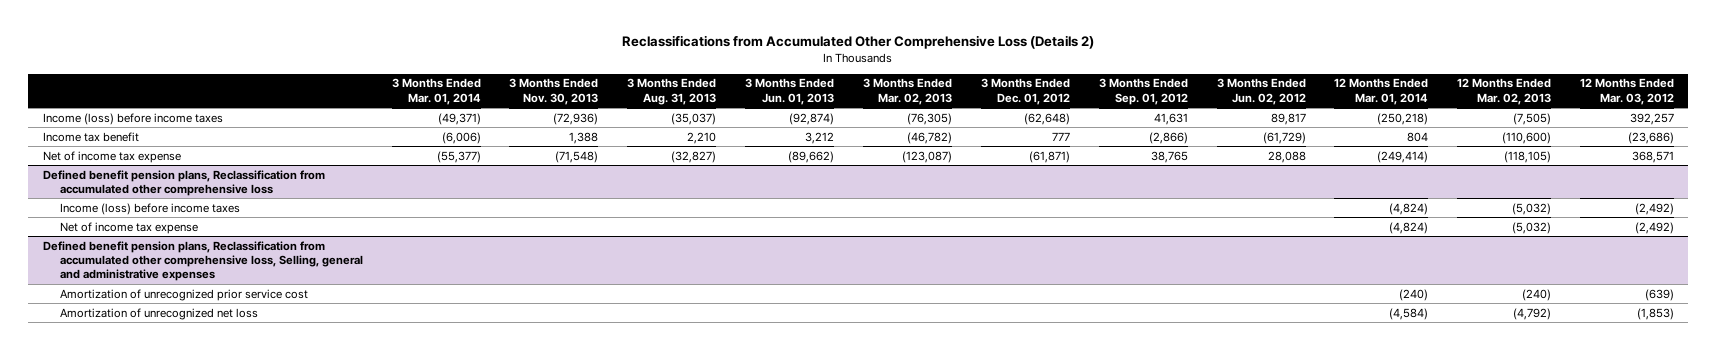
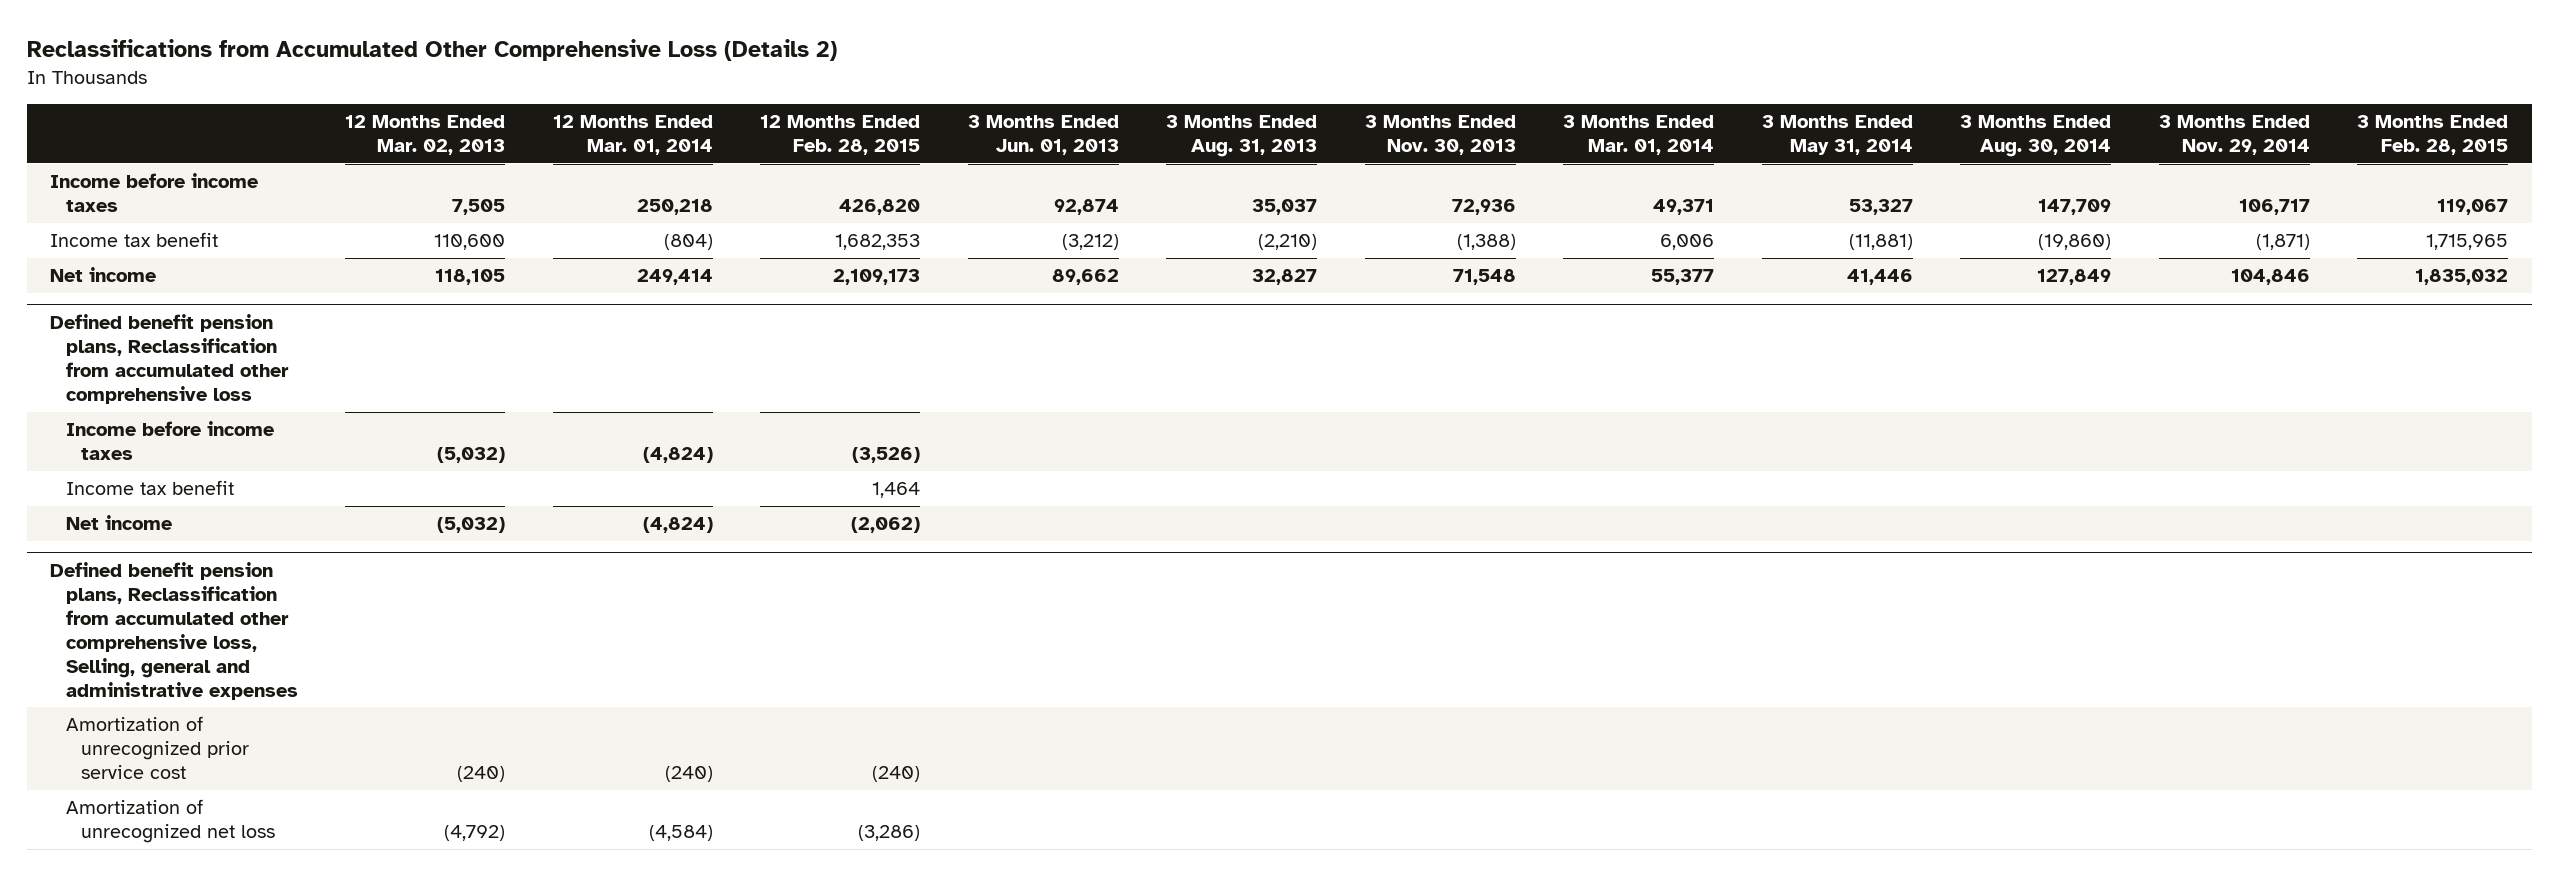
[863,78,953,105] 3 Months Ended Mar. 02, 2013 -> none
[980,78,1070,105] 3 Months Ended Dec. 01, 2012 -> none
[1098,78,1188,105] 3 Months Ended Sep. 01, 2012 -> none
[1216,78,1306,105] 3 Months Ended Jun. 02, 2012 -> none
[1580,78,1675,105] 12 Months Ended Mar. 03, 2012 -> none
none -> [760,114,921,155] 12 Months Ended Feb. 28, 2015
none -> [1761,114,1913,155] 3 Months Ended May 31, 2014
none -> [1960,114,2112,157] 3 Months Ended Aug. 30, 2014
none -> [2158,114,2310,155] 3 Months Ended Nov. 29, 2014
none -> [2357,114,2509,155] 3 Months Ended Feb. 28, 2015
[42,112,223,125] Income (loss) before income taxes -> [50,173,259,213] Income before income taxes
[437,112,481,125] (49,371) -> [1653,199,1715,216] 49,371
[553,112,599,125] (72,936) -> [1451,199,1516,216] 72,936
[671,112,717,125] (35,037) -> [1252,199,1318,216] 35,037
[789,112,835,125] (92,874) -> [1053,199,1119,216] 92,874
[1377,112,1429,125] (250,218) -> [636,199,713,216] 250,218
[1513,112,1552,125] (7,505) -> [452,199,506,216] 7,505
[441,131,481,144] (6,006) -> [1660,234,1715,251] 6,006
[569,131,599,144] 1,388 -> [1456,234,1516,251] (1,388)
[687,131,717,144] 2,210 -> [1258,234,1318,251] (2,210)
[805,131,835,144] 3,212 -> [1061,234,1119,251] (3,212)
[1407,131,1429,142] 804 -> [663,234,713,251] (804)
[1502,131,1552,144] (110,600) -> [434,234,506,251] 110,600
[42,150,181,163] Net of income tax expense -> [50,267,157,283] Net income
[436,150,481,163] (55,377) -> [1651,269,1715,286] 55,377
[555,150,599,163] (71,548) -> [1452,269,1516,286] 71,548
[671,150,717,163] (32,827) -> [1252,269,1318,286] 32,827
[788,150,835,163] (89,662) -> [1051,269,1119,286] 89,662
[1377,150,1429,163] (249,414) -> [636,269,713,286] 249,414
[1504,150,1552,163] (118,105) -> [435,269,506,286] 118,105
[59,202,240,215] Income (loss) before income taxes -> [65,421,274,461] Income before income taxes
none -> [65,480,234,496] Income tax benefit
[59,221,198,234] Net of income tax expense -> [65,515,172,531] Net income

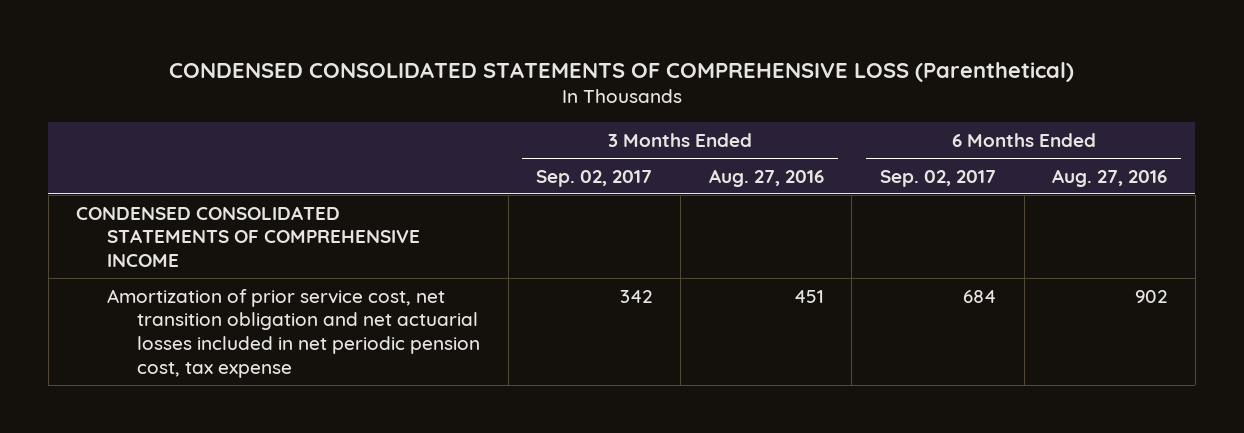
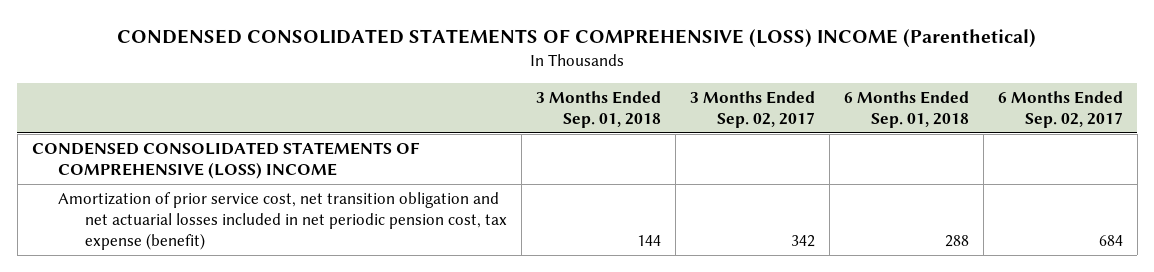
[168,61,1074,82] CONDENSED CONSOLIDATED STATEMENTS OF COMPREHENSIVE LOSS (Parenthetical) -> [117,29,1037,48] CONDENSED CONSOLIDATED STATEMENTS OF COMPREHENSIVE (LOSS) INCOME (Parenthetical)
[708,168,824,187] Aug. 27, 2016 -> none
[1052,168,1168,187] Aug. 27, 2016 -> none
none -> [535,91,661,129] 3 Months Ended Sep. 01, 2018
none -> [843,91,969,129] 6 Months Ended Sep. 01, 2018
[76,205,420,267] CONDENSED CONSOLIDATED STATEMENTS OF COMPREHENSIVE INCOME -> [31,141,420,179] CONDENSED CONSOLIDATED STATEMENTS OF COMPREHENSIVE (LOSS) INCOME
[106,288,481,378] Amortization of prior service cost, net transition obligation and net actuarial losses included in net periodic pension cost, tax expense -> [58,191,507,250] Amortization of prior service cost, net transition obligation and net actuarial losses included in net periodic pension cost, tax expense (benefit)

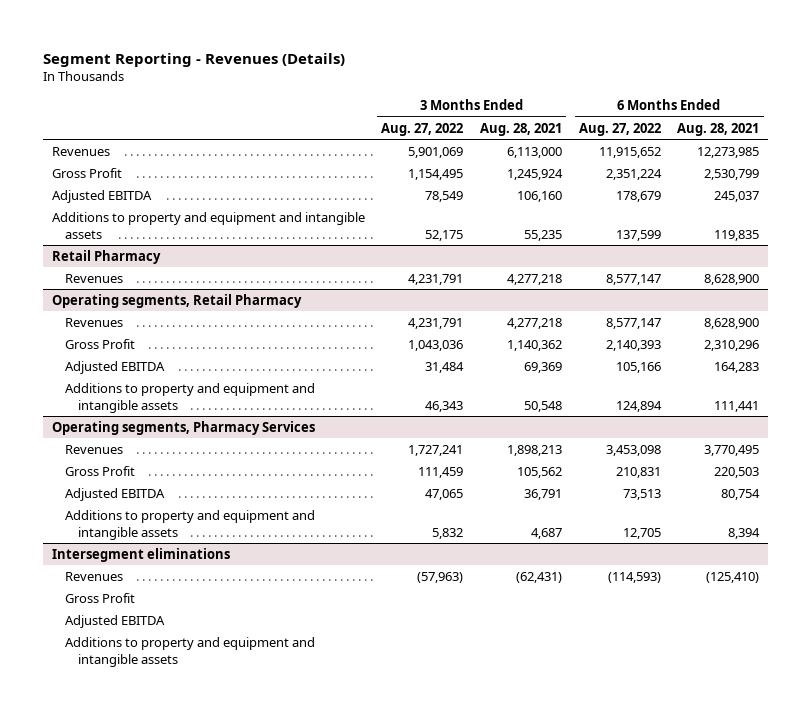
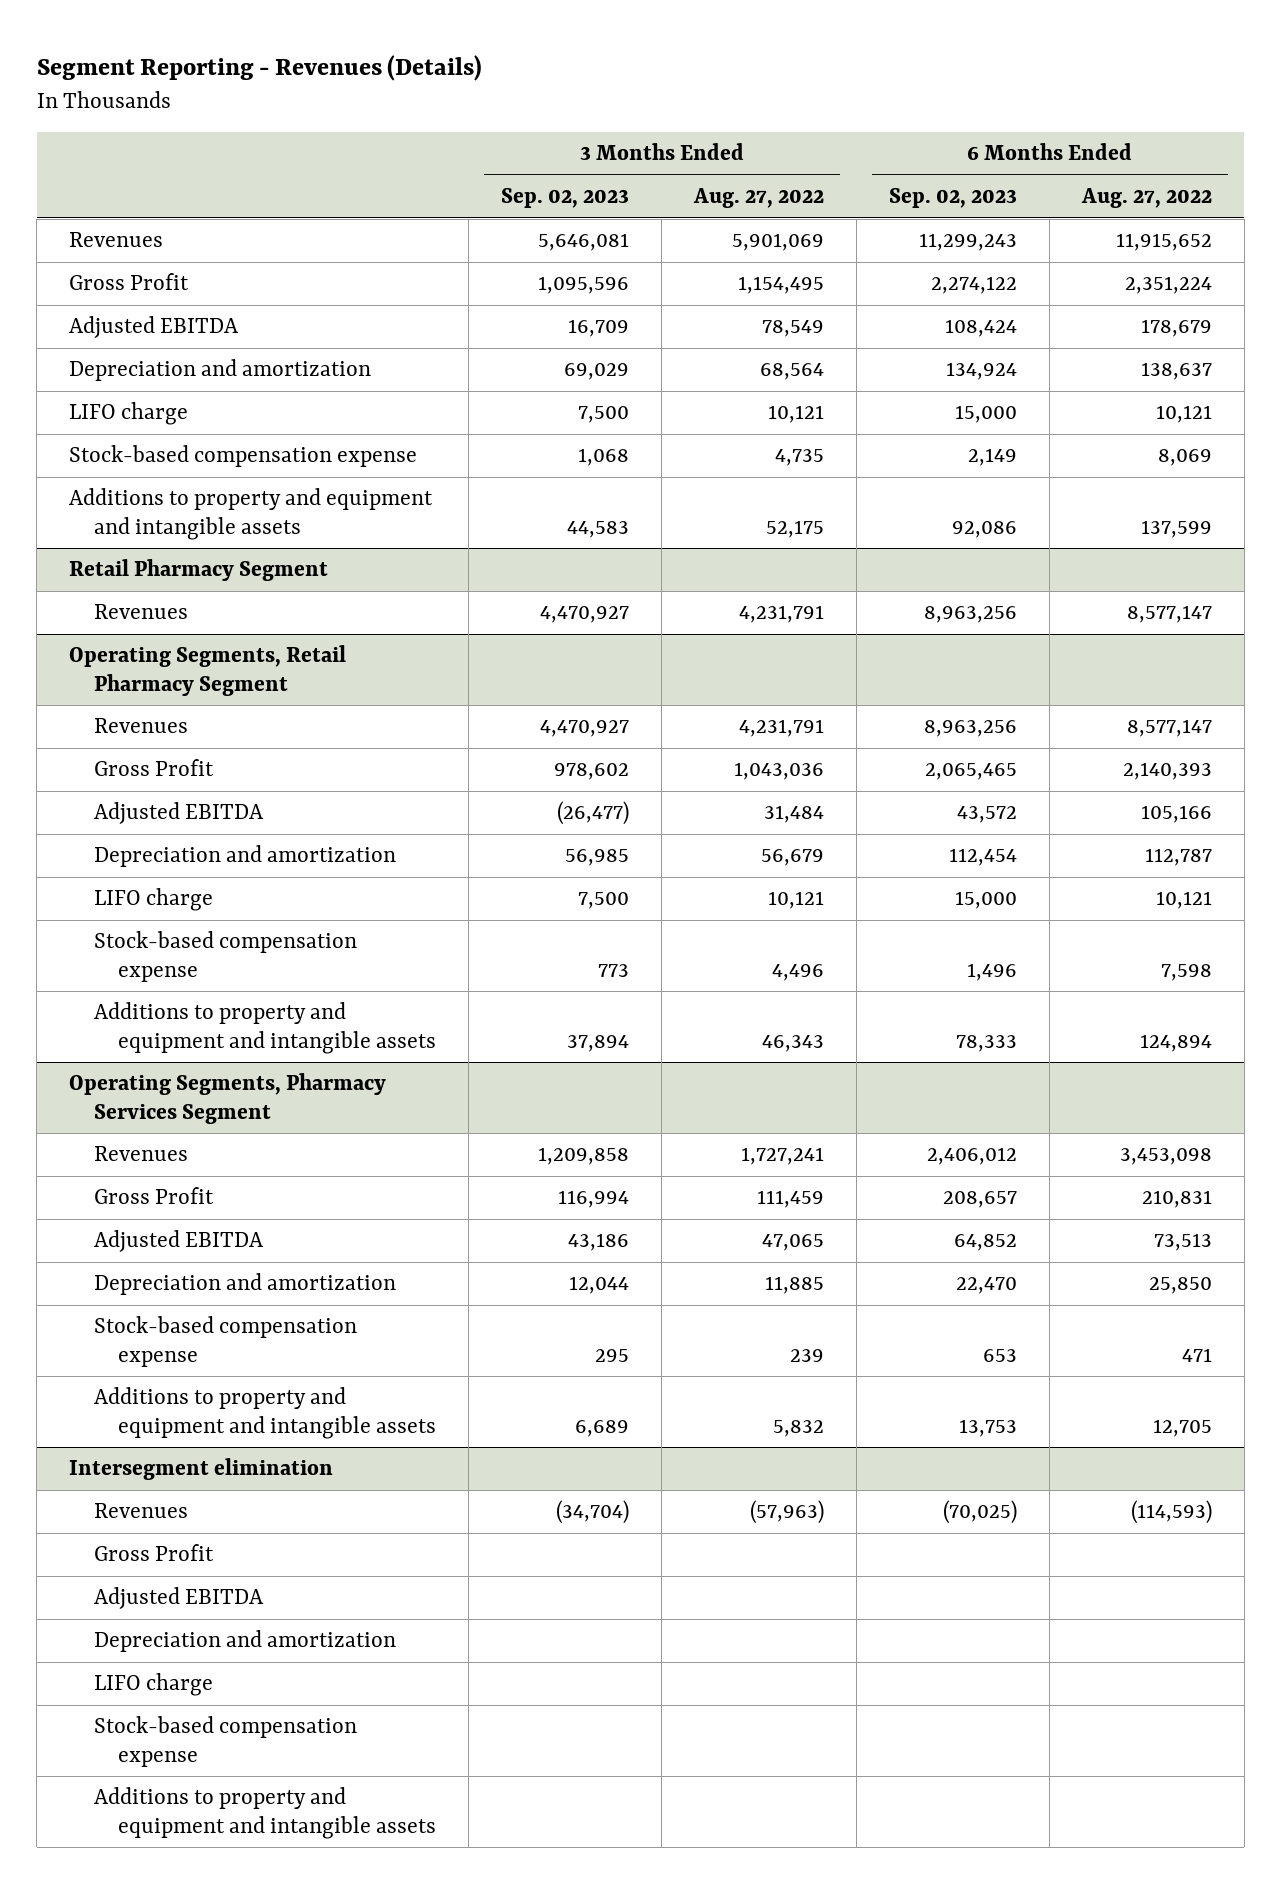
[479,122,562,136] Aug. 28, 2021 -> none
[677,122,760,136] Aug. 28, 2021 -> none
none -> [500,188,629,209] Sep. 02, 2023
none -> [888,188,1017,209] Sep. 02, 2023
none -> [69,359,372,382] Depreciation and amortization
none -> [69,402,189,426] LIFO charge
none -> [69,445,418,468] Stock-based compensation expense
[51,249,161,264] Retail Pharmacy -> [69,559,329,582] Retail Pharmacy Segment
[51,293,302,308] Operating segments, Retail Pharmacy -> [69,645,347,696] Operating Segments, Retail Pharmacy Segment
none -> [93,845,396,868] Depreciation and amortization
none -> [93,888,213,912] LIFO charge
none -> [93,931,357,982] Stock-based compensation expense
[51,420,315,435] Operating segments, Pharmacy Services -> [69,1073,387,1124] Operating Segments, Pharmacy Services Segment
none -> [93,1273,396,1296] Depreciation and amortization
none -> [93,1316,357,1367] Stock-based compensation expense
[51,547,230,562] Intersegment eliminations -> [69,1458,334,1481] Intersegment elimination
none -> [93,1630,396,1653] Depreciation and amortization
none -> [93,1673,213,1697] LIFO charge
none -> [93,1716,357,1767] Stock-based compensation expense

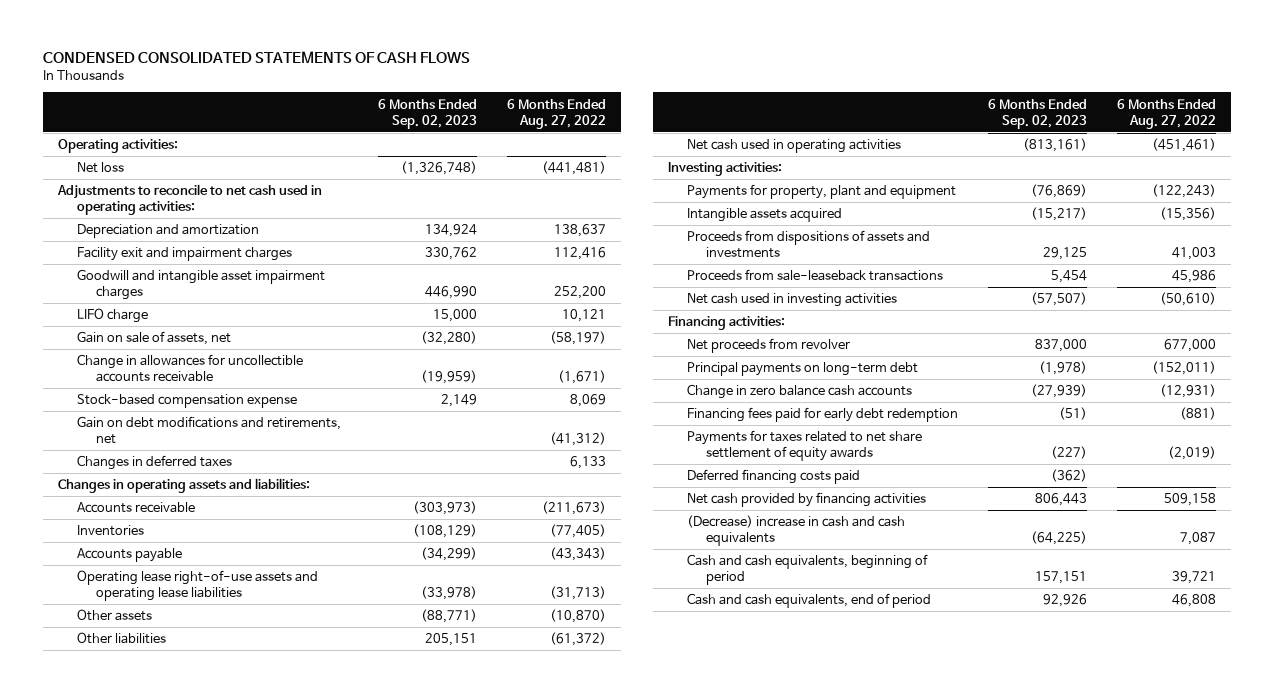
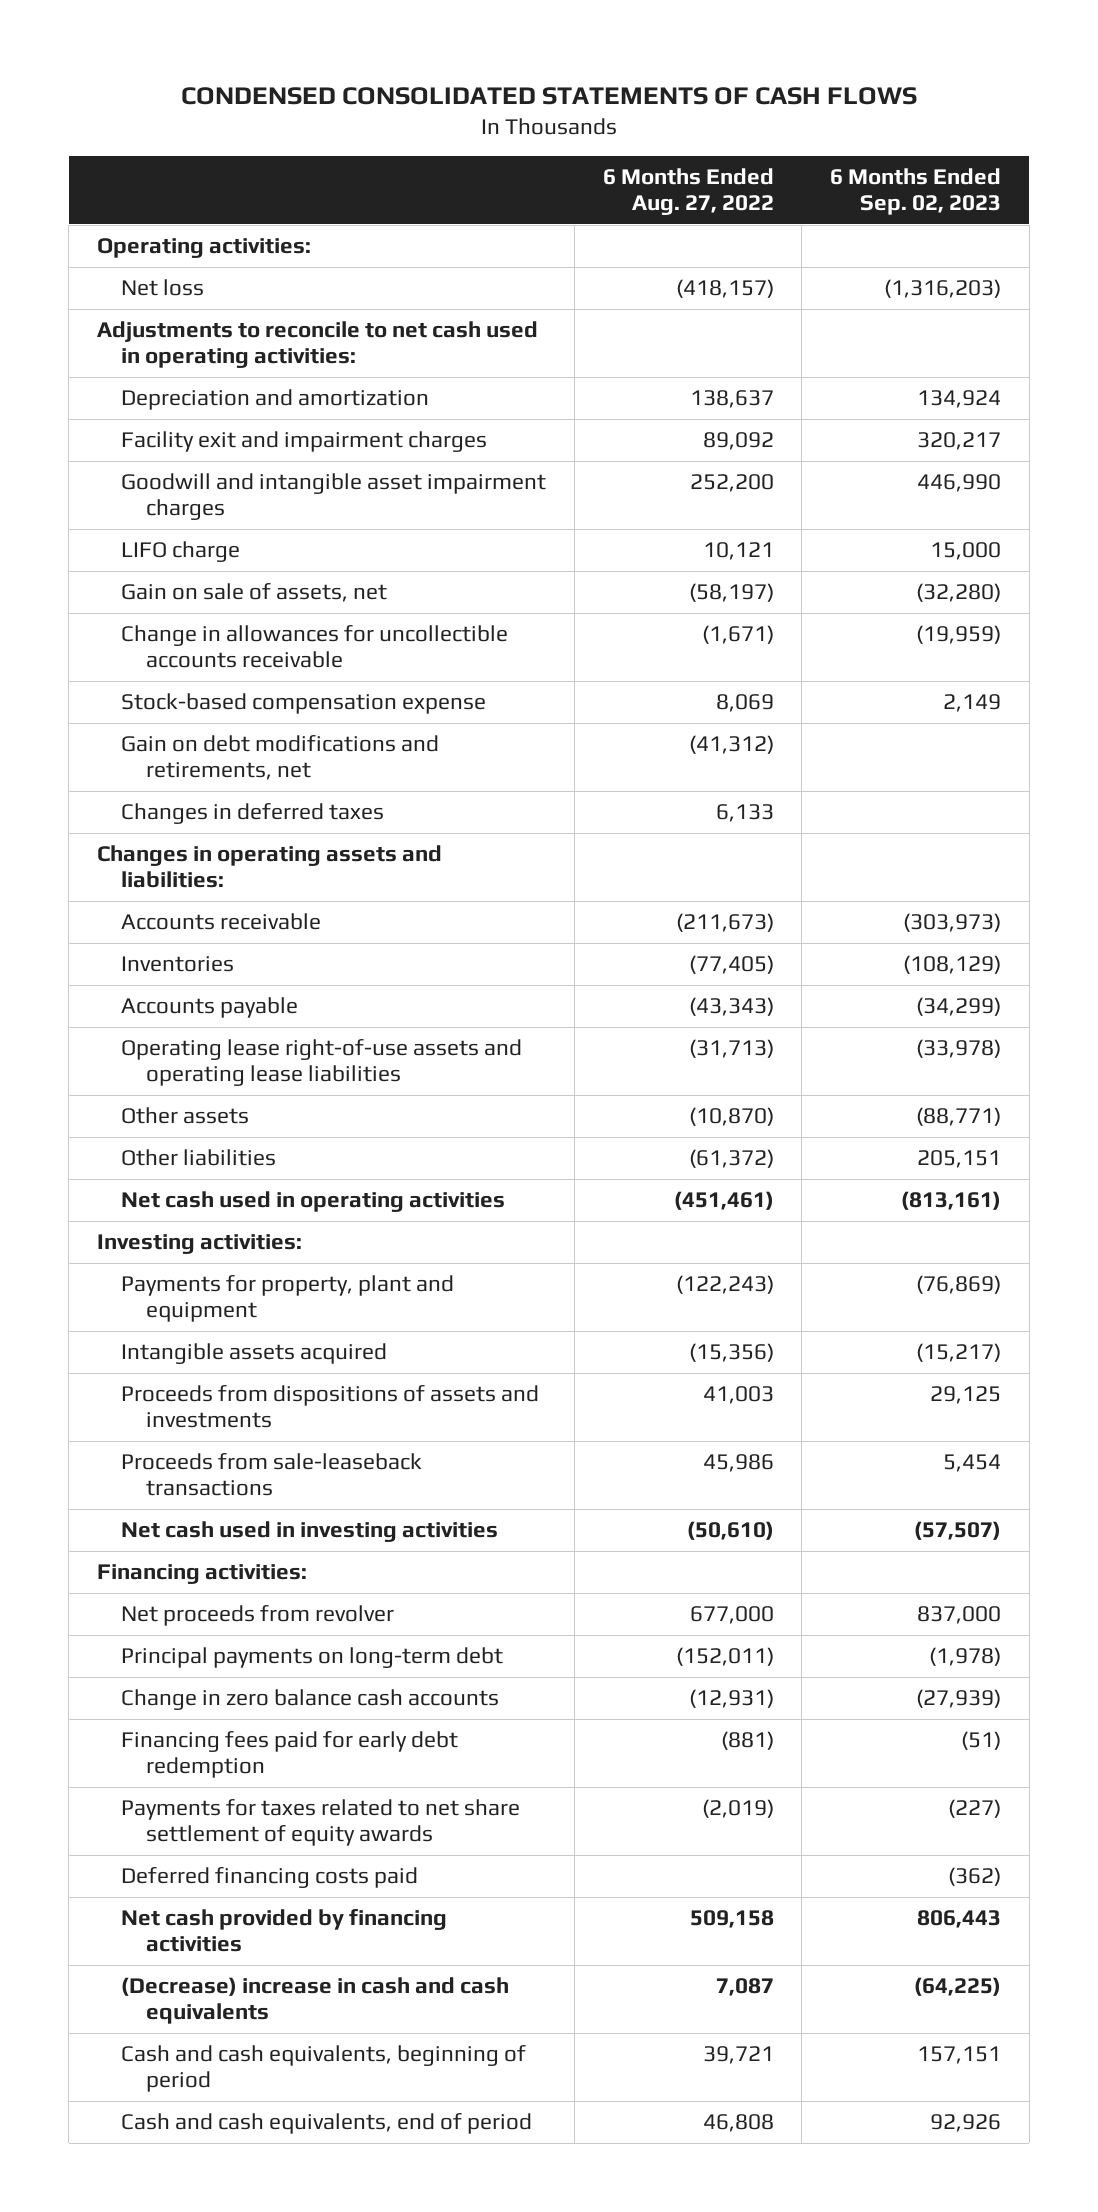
[401,161,478,176] (1,326,748) -> [884,279,1002,299] (1,316,203)
[542,161,607,176] (441,481) -> [675,279,774,299] (418,157)
[425,247,478,261] 330,762 -> [917,432,1002,451] 320,217
[554,247,607,261] 112,416 -> [702,432,774,451] 89,092

